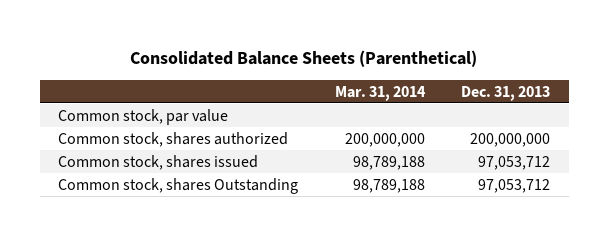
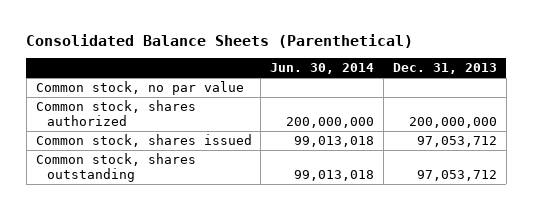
[334,85,426,101] Mar. 31, 2014 -> none
none -> [270,63,375,75] Jun. 30, 2014
[57,108,228,125] Common stock, par value -> [35,81,244,96] Common stock, no par value
[57,177,298,194] Common stock, shares Outstanding -> [35,153,196,183] Common stock, shares outstanding

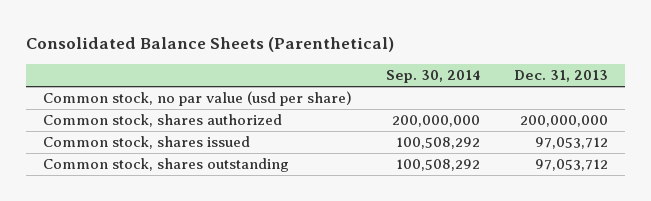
[270,63,375,75] Jun. 30, 2014 -> none
none -> [386,70,481,84] Sep. 30, 2014
[35,81,244,96] Common stock, no par value -> [43,91,353,107] Common stock, no par value (usd per share)

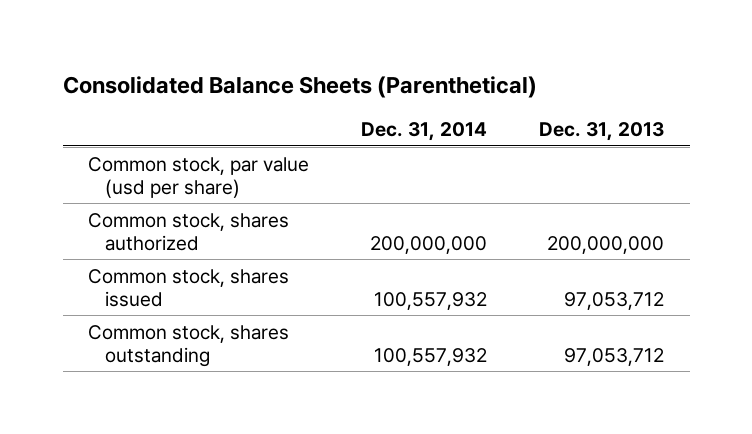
[386,70,481,84] Sep. 30, 2014 -> none
none -> [361,121,488,141] Dec. 31, 2014
[43,91,353,107] Common stock, no par value (usd per share) -> [88,156,310,198] Common stock, par value (usd per share)

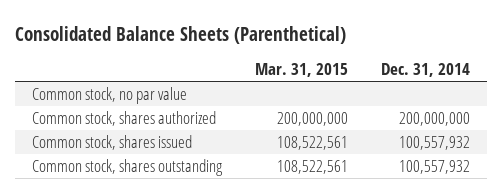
[538,121,664,141] Dec. 31, 2013 -> none
none -> [254,63,348,78] Mar. 31, 2015
[88,156,310,198] Common stock, par value (usd per share) -> [31,86,187,104] Common stock, no par value

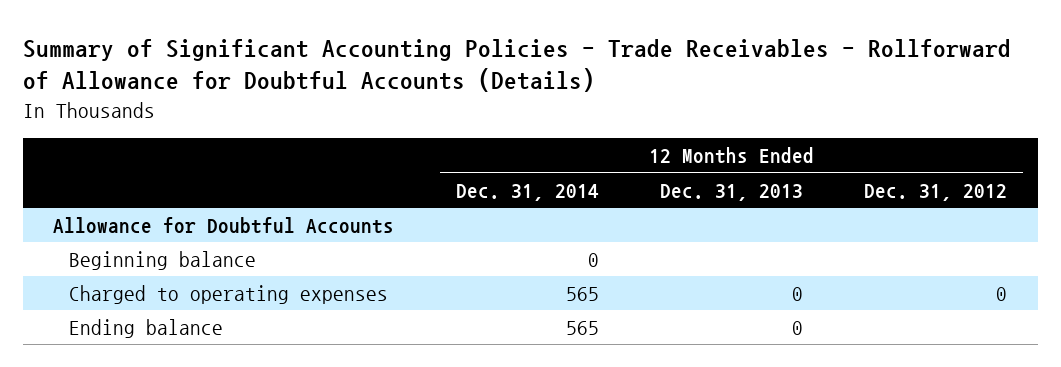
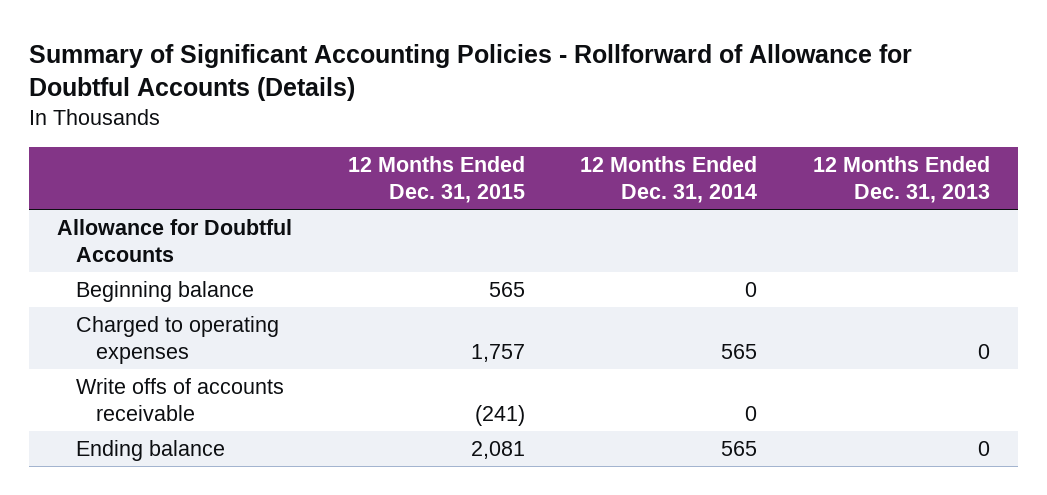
[22,38,1011,93] Summary of Significant Accounting Policies - Trade Receivables - Rollforward of Allowance for Doubtful Accounts (Details) -> [29,43,913,102] Summary of Significant Accounting Policies - Rollforward of Allowance for Doubtful Accounts (Details)
[864,183,1008,201] Dec. 31, 2012 -> none
none -> [347,155,525,204] 12 Months Ended Dec. 31, 2015
none -> [76,378,285,422] Write offs of accounts receivable

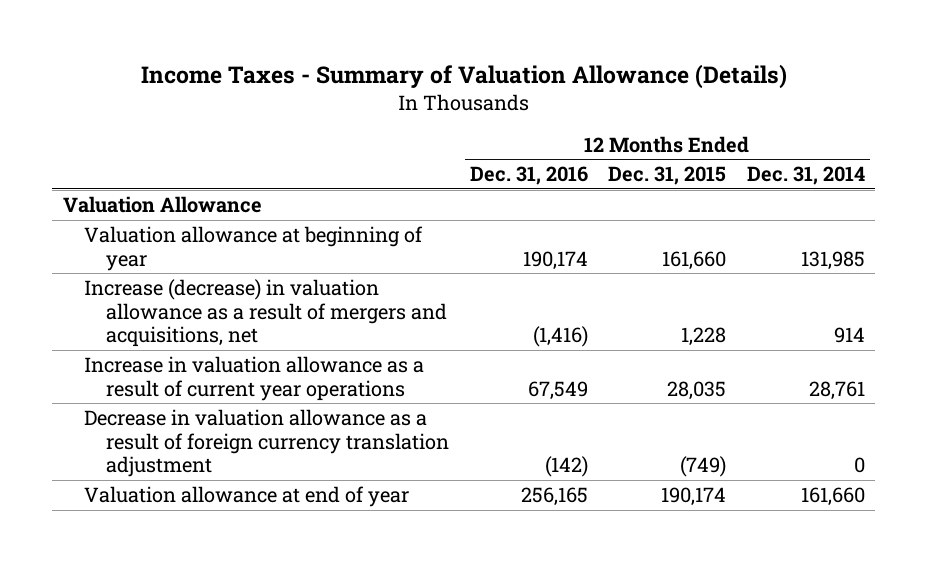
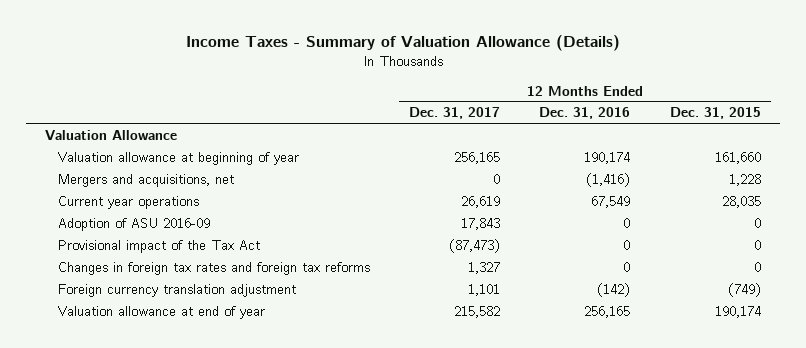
[747,166,866,186] Dec. 31, 2014 -> none
none -> [408,107,500,120] Dec. 31, 2017
[84,278,448,348] Increase (decrease) in valuation allowance as a result of mergers and acquisitions, net -> [57,173,234,187] Mergers and acquisitions, net
[84,355,425,401] Increase in valuation allowance as a result of current year operations -> [57,195,199,209] Current year operations
none -> [57,217,210,231] Adoption of ASU 2016-09
none -> [57,239,260,253] Provisional impact of the Tax Act
none -> [57,261,370,275] Changes in foreign tax rates and foreign tax reforms
[84,408,450,478] Decrease in valuation allowance as a result of foreign currency translation adjustment -> [57,283,296,297] Foreign currency translation adjustment

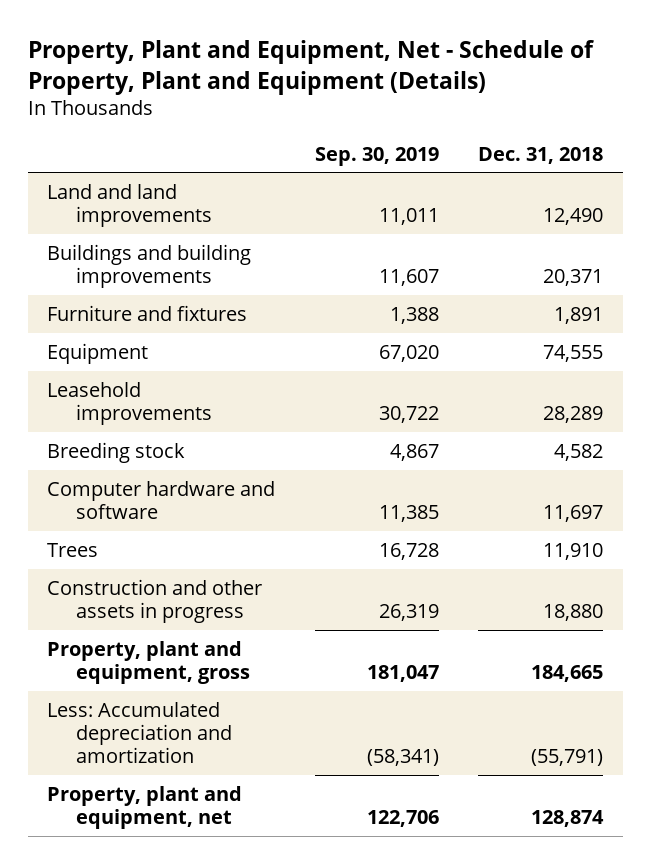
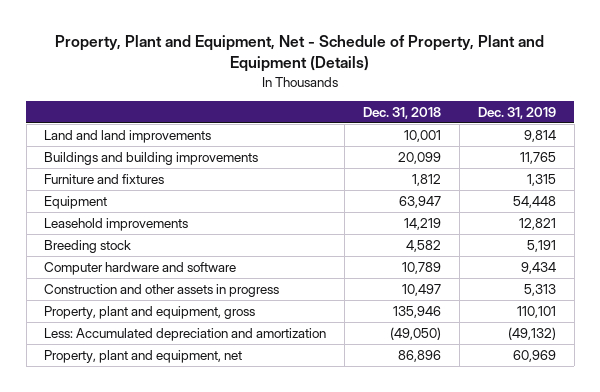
[314,146,439,166] Sep. 30, 2019 -> none
none -> [477,106,556,119] Dec. 31, 2019
[543,208,604,226] 12,490 -> [404,130,442,143] 10,001
[543,269,604,287] 20,371 -> [398,152,442,165] 20,099
[554,306,604,324] 1,891 -> [412,174,442,187] 1,812
[543,344,604,362] 74,555 -> [399,196,442,209] 63,947
[543,406,604,424] 28,289 -> [404,218,442,231] 14,219
[47,542,99,557] Trees -> none
[543,505,604,523] 11,697 -> [402,262,442,275] 10,789
[543,604,604,622] 18,880 -> [402,284,442,297] 10,497
[531,665,604,683] 184,665 -> [393,306,442,319] 135,946
[531,749,604,767] (55,791) -> [390,327,442,341] (49,050)
[531,810,605,828] 128,874 -> [398,350,442,363] 86,896

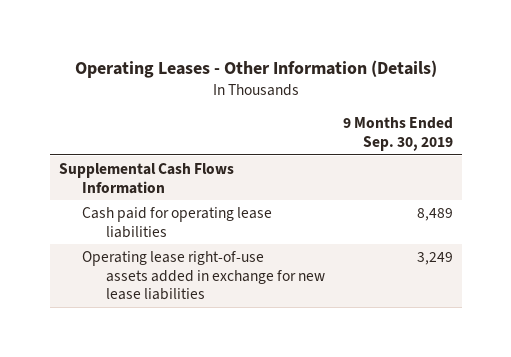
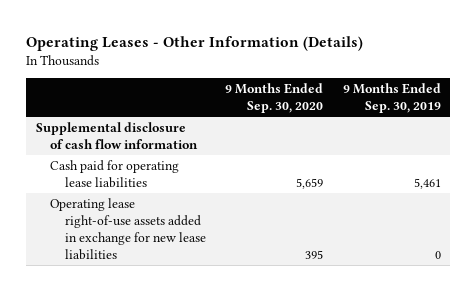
none -> [225,82,324,114] 9 Months Ended Sep. 30, 2020
[58,162,234,194] Supplemental Cash Flows Information -> [35,121,199,149] Supplemental disclosure of cash flow information
[416,207,453,221] 8,489 -> [413,177,441,189] 5,461
[416,251,453,265] 3,249 -> [434,251,441,260] 0

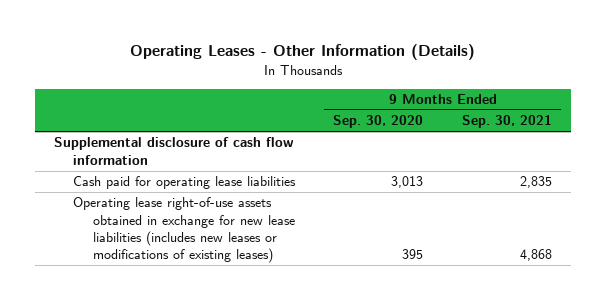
[342,82,441,114] 9 Months Ended Sep. 30, 2019 -> none
none -> [461,115,552,129] Sep. 30, 2021
[296,177,324,189] 5,659 -> [391,176,424,189] 3,013
[50,197,207,261] Operating lease right-of-use assets added in exchange for new lease liabilities -> [73,197,295,264] Operating lease right-of-use assets obtained in exchange for new lease liabilities (includes new leases or modifications of existing leases)

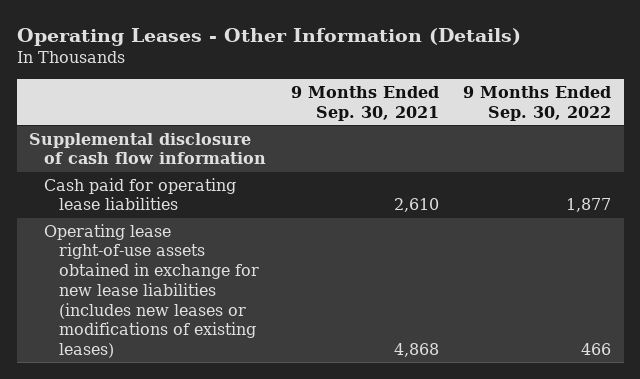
[333,115,424,129] Sep. 30, 2020 -> none
none -> [463,86,612,121] 9 Months Ended Sep. 30, 2022
[519,176,552,189] 2,835 -> [393,198,439,213] 2,610

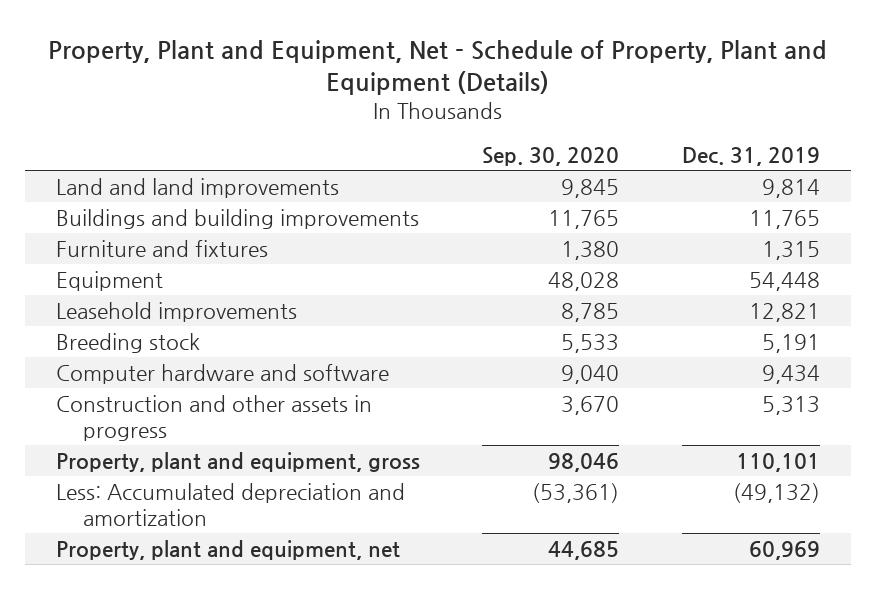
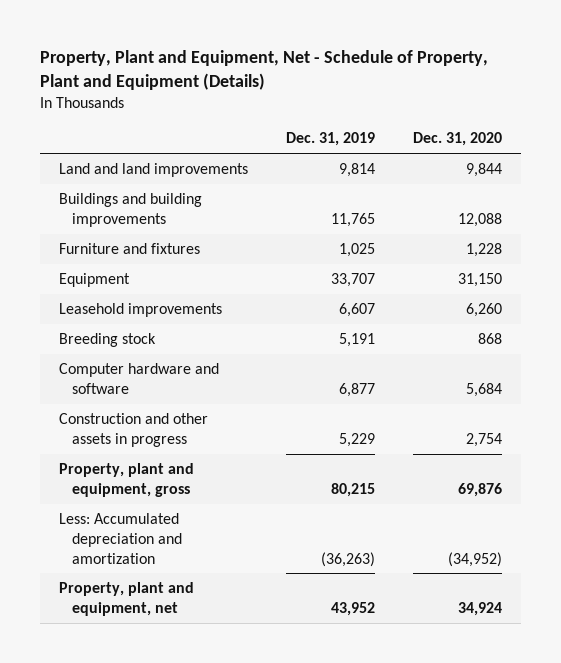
[482,147,620,167] Sep. 30, 2020 -> none
none -> [413,132,503,147] Dec. 31, 2020
[761,240,820,260] 1,315 -> [338,242,375,257] 1,025
[748,271,820,291] 54,448 -> [330,272,375,287] 33,707
[748,302,820,322] 12,821 -> [338,302,375,317] 6,607
[761,364,820,384] 9,434 -> [338,382,375,397] 6,877
[761,395,820,415] 5,313 -> [338,432,375,447] 5,229
[735,452,820,472] 110,101 -> [330,482,375,497] 80,215
[732,482,820,503] (49,132) -> [320,551,375,567] (36,263)
[748,540,820,560] 60,969 -> [330,601,375,616] 43,952

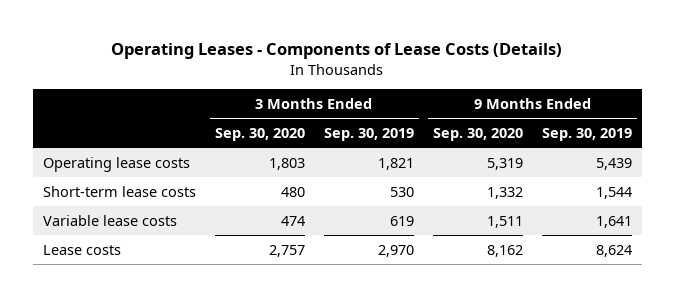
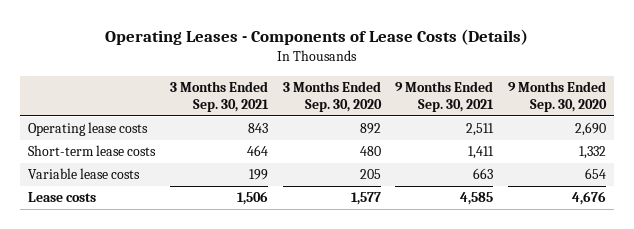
[323,127,414,141] Sep. 30, 2019 -> none
[542,127,633,141] Sep. 30, 2019 -> none
none -> [169,80,269,112] 3 Months Ended Sep. 30, 2021
none -> [395,80,495,112] 9 Months Ended Sep. 30, 2021
[268,157,305,170] 1,803 -> [359,123,381,135] 892
[486,157,523,170] 5,319 -> [575,122,607,137] 2,690
[280,215,305,226] 474 -> [359,169,381,180] 205
[486,215,523,228] 1,511 -> [585,168,607,180] 654
[268,244,305,257] 2,757 -> [350,192,381,206] 1,577
[486,244,523,257] 8,162 -> [572,191,607,206] 4,676

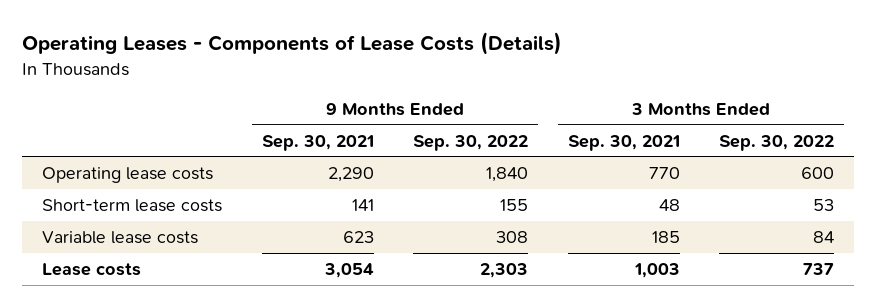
[282,80,382,112] 3 Months Ended Sep. 30, 2020 -> none
[508,80,608,112] 9 Months Ended Sep. 30, 2020 -> none
none -> [413,134,529,151] Sep. 30, 2022
none -> [719,134,835,151] Sep. 30, 2022
[247,123,268,134] 843 -> [648,167,680,180] 770
[466,123,495,137] 2,511 -> [327,167,374,183] 2,290
[246,145,268,157] 464 -> [658,199,680,212] 48
[468,146,495,160] 1,411 -> [351,199,374,212] 141
[248,169,268,181] 199 -> [651,231,680,244] 185
[473,168,494,180] 663 -> [342,231,374,244] 623
[236,191,268,206] 1,506 -> [633,263,680,279] 1,003
[460,192,494,206] 4,585 -> [323,263,374,279] 3,054

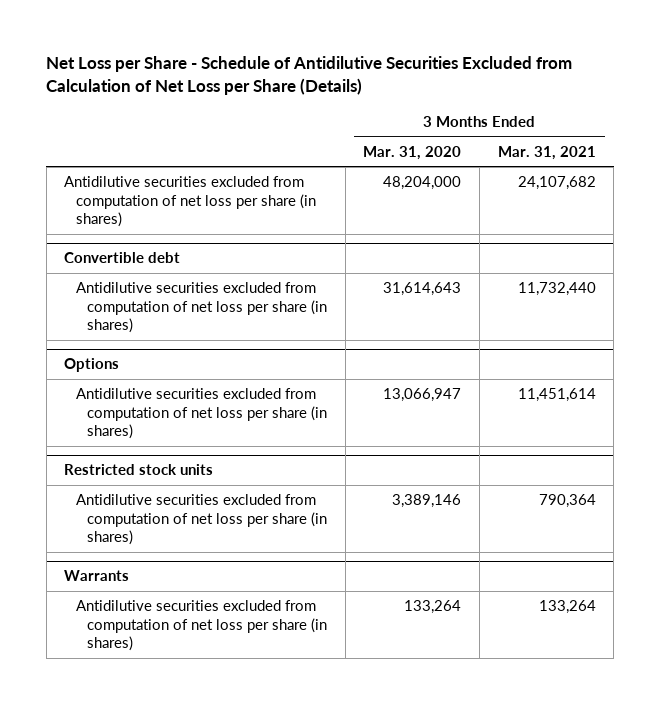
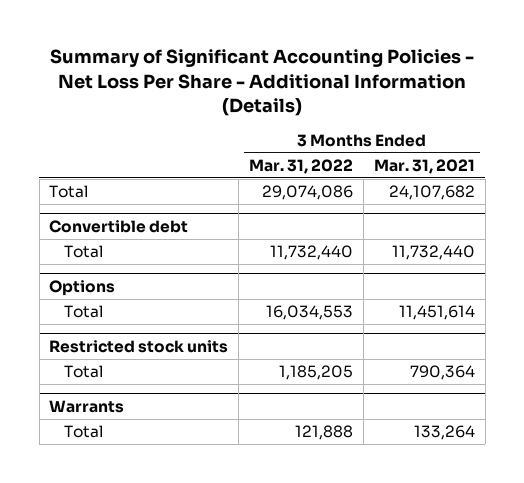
[46,56,573,96] Net Loss per Share - Schedule of Antidilutive Securities Excluded from Calculation of Net Loss per Share (Details) -> [50,49,475,116] Summary of Significant Accounting Policies - Net Loss Per Share - Additional Information (Details)
[363,145,462,160] Mar. 31, 2020 -> none
none -> [249,158,354,174] Mar. 31, 2022
[64,176,316,228] Antidilutive securities excluded from computation of net loss per share (in shares) -> [49,185,89,199] Total
[75,282,328,334] Antidilutive securities excluded from computation of net loss per share (in shares) -> [64,245,104,259] Total
[75,388,328,440] Antidilutive securities excluded from computation of net loss per share (in shares) -> [64,305,104,319] Total
[75,494,328,546] Antidilutive securities excluded from computation of net loss per share (in shares) -> [64,365,104,379] Total
[75,600,328,652] Antidilutive securities excluded from computation of net loss per share (in shares) -> [64,425,104,439] Total

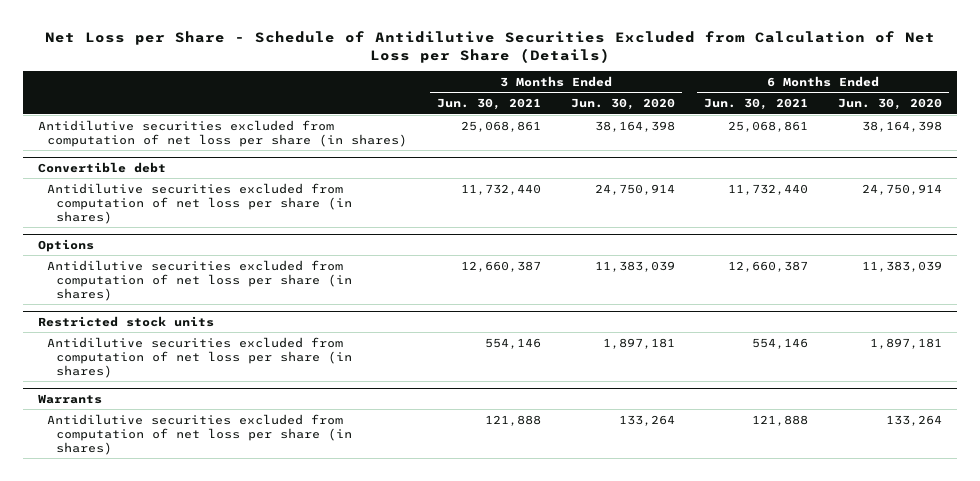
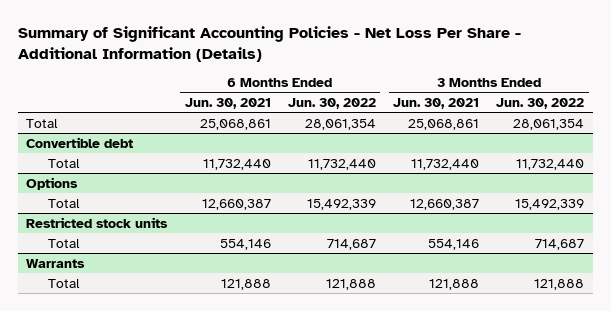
[45,30,936,63] Net Loss per Share - Schedule of Antidilutive Securities Excluded from Calculation of Net Loss per Share (Details) -> [17,26,521,63] Summary of Significant Accounting Policies - Net Loss Per Share - Additional Information (Details)
[570,98,675,111] Jun. 30, 2020 -> none
[837,98,942,111] Jun. 30, 2020 -> none
none -> [287,97,376,109] Jun. 30, 2022
none -> [496,97,585,109] Jun. 30, 2022
[38,119,408,147] Antidilutive securities excluded from computation of net loss per share (in shares) -> [26,118,59,128] Total
[47,182,353,224] Antidilutive securities excluded from computation of net loss per share (in shares) -> [47,158,80,168] Total
[47,259,353,301] Antidilutive securities excluded from computation of net loss per share (in shares) -> [47,198,80,208] Total
[47,336,353,378] Antidilutive securities excluded from computation of net loss per share (in shares) -> [47,238,80,248] Total
[47,413,353,455] Antidilutive securities excluded from computation of net loss per share (in shares) -> [47,278,80,288] Total

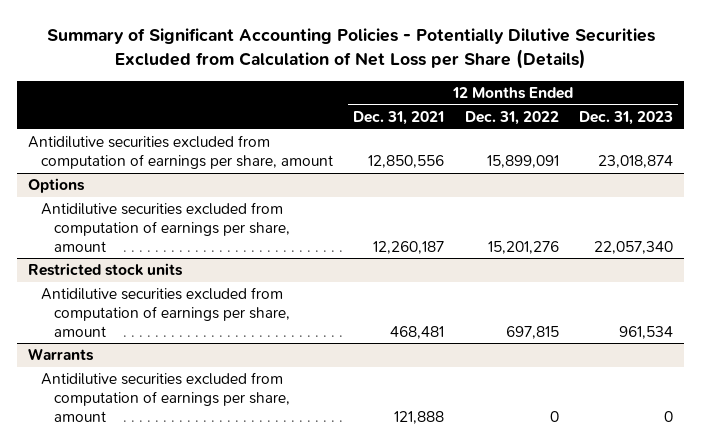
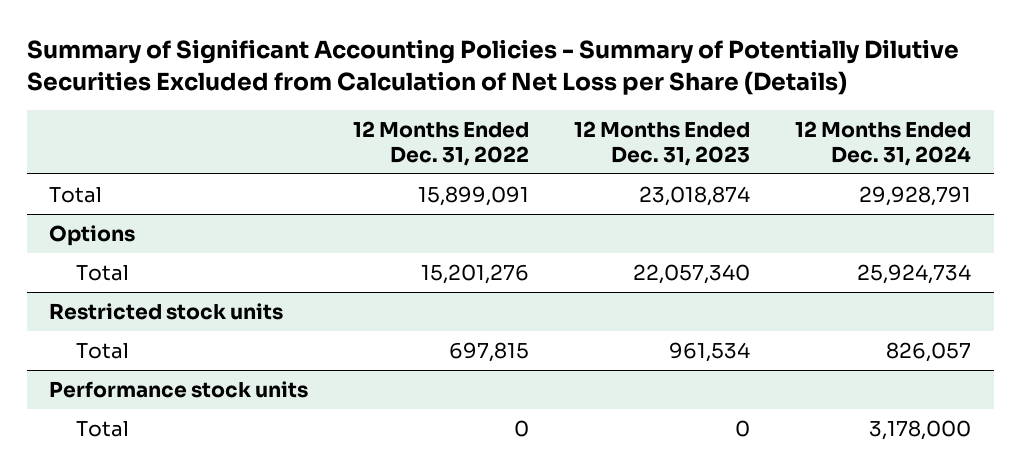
[46,28,655,70] Summary of Significant Accounting Policies - Potentially Dilutive Securities Excluded from Calculation of Net Loss per Share (Details) -> [26,39,959,95] Summary of Significant Accounting Policies - Summary of Potentially Dilutive Securities Excluded from Calculation of Net Loss per Share (Details)
[353,111,445,126] Dec. 31, 2021 -> none
none -> [795,120,972,166] 12 Months Ended Dec. 31, 2024
[27,135,333,169] Antidilutive securities excluded from computation of earnings per share, amount -> [49,186,103,203] Total
[40,202,291,252] Antidilutive securities excluded from computation of earnings per share, amount -> [76,264,130,281] Total
[27,348,94,362] Warrants -> none
[40,287,291,337] Antidilutive securities excluded from computation of earnings per share, amount -> [76,342,130,359] Total
none -> [49,380,309,398] Performance stock units
[40,372,291,422] Antidilutive securities excluded from computation of earnings per share, amount -> [76,420,130,437] Total

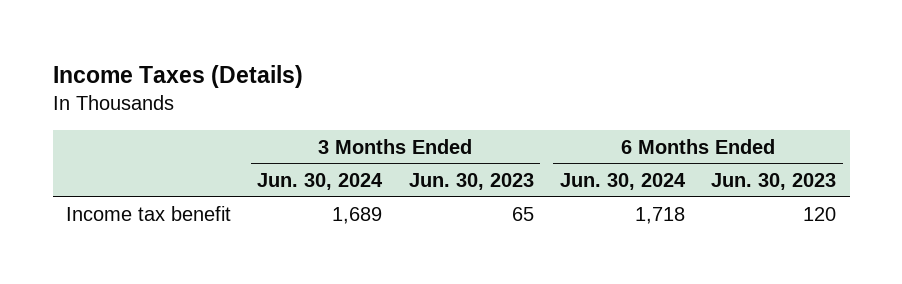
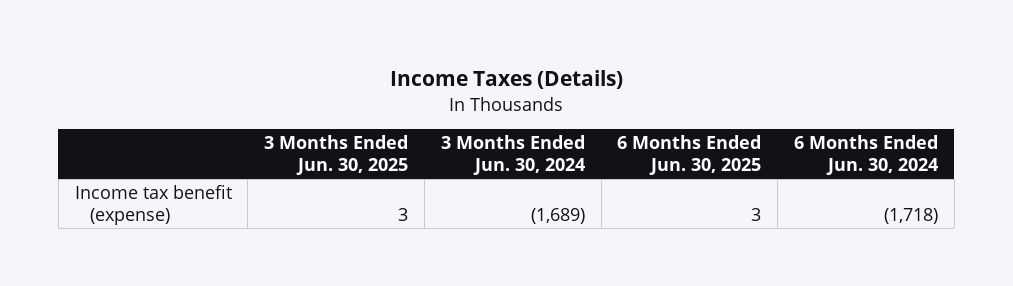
[408,172,534,190] Jun. 30, 2023 -> none
[711,172,837,190] Jun. 30, 2023 -> none
none -> [264,134,409,176] 3 Months Ended Jun. 30, 2025
none -> [617,134,762,176] 6 Months Ended Jun. 30, 2025
[65,206,231,222] Income tax benefit -> [74,184,232,226] Income tax benefit (expense)
[332,207,383,225] 1,689 -> [530,208,585,225] (1,689)
[634,207,685,225] 1,718 -> [884,208,939,225] (1,718)

